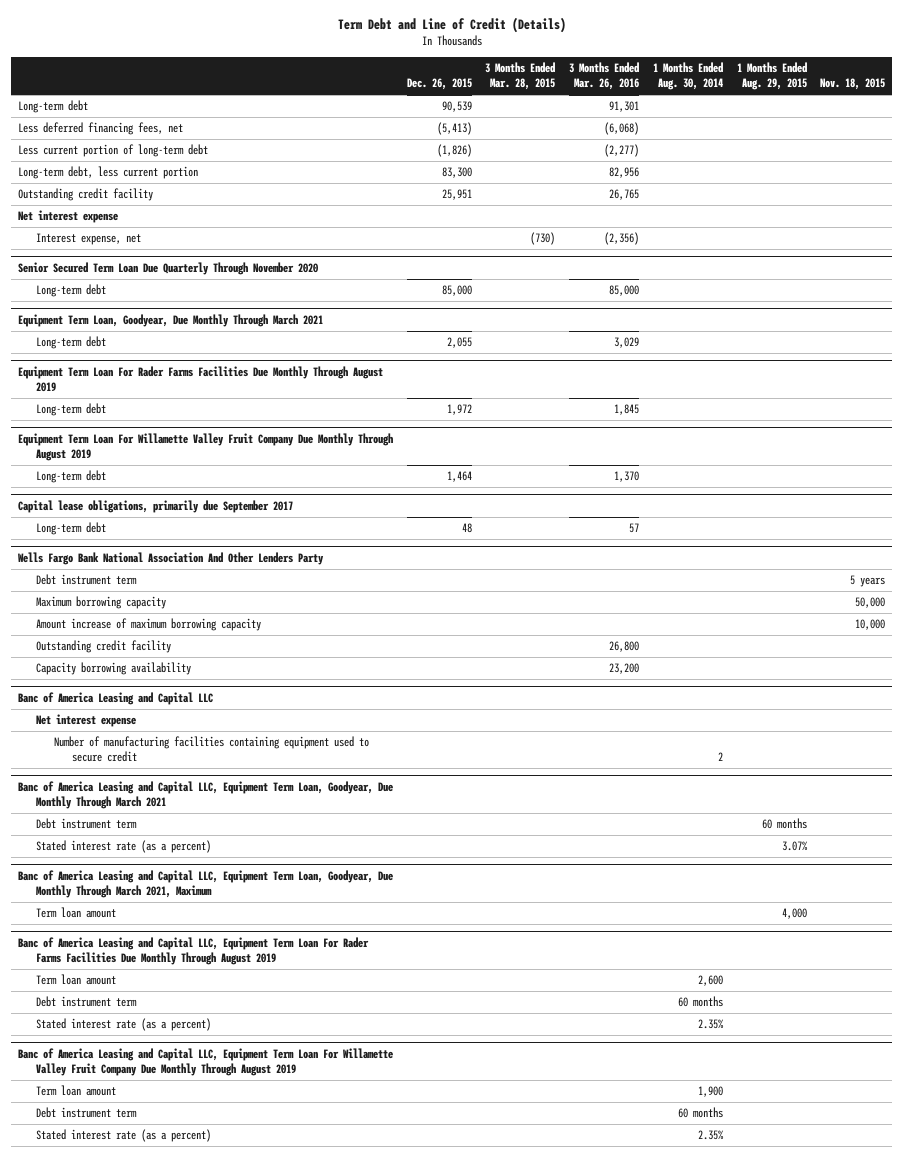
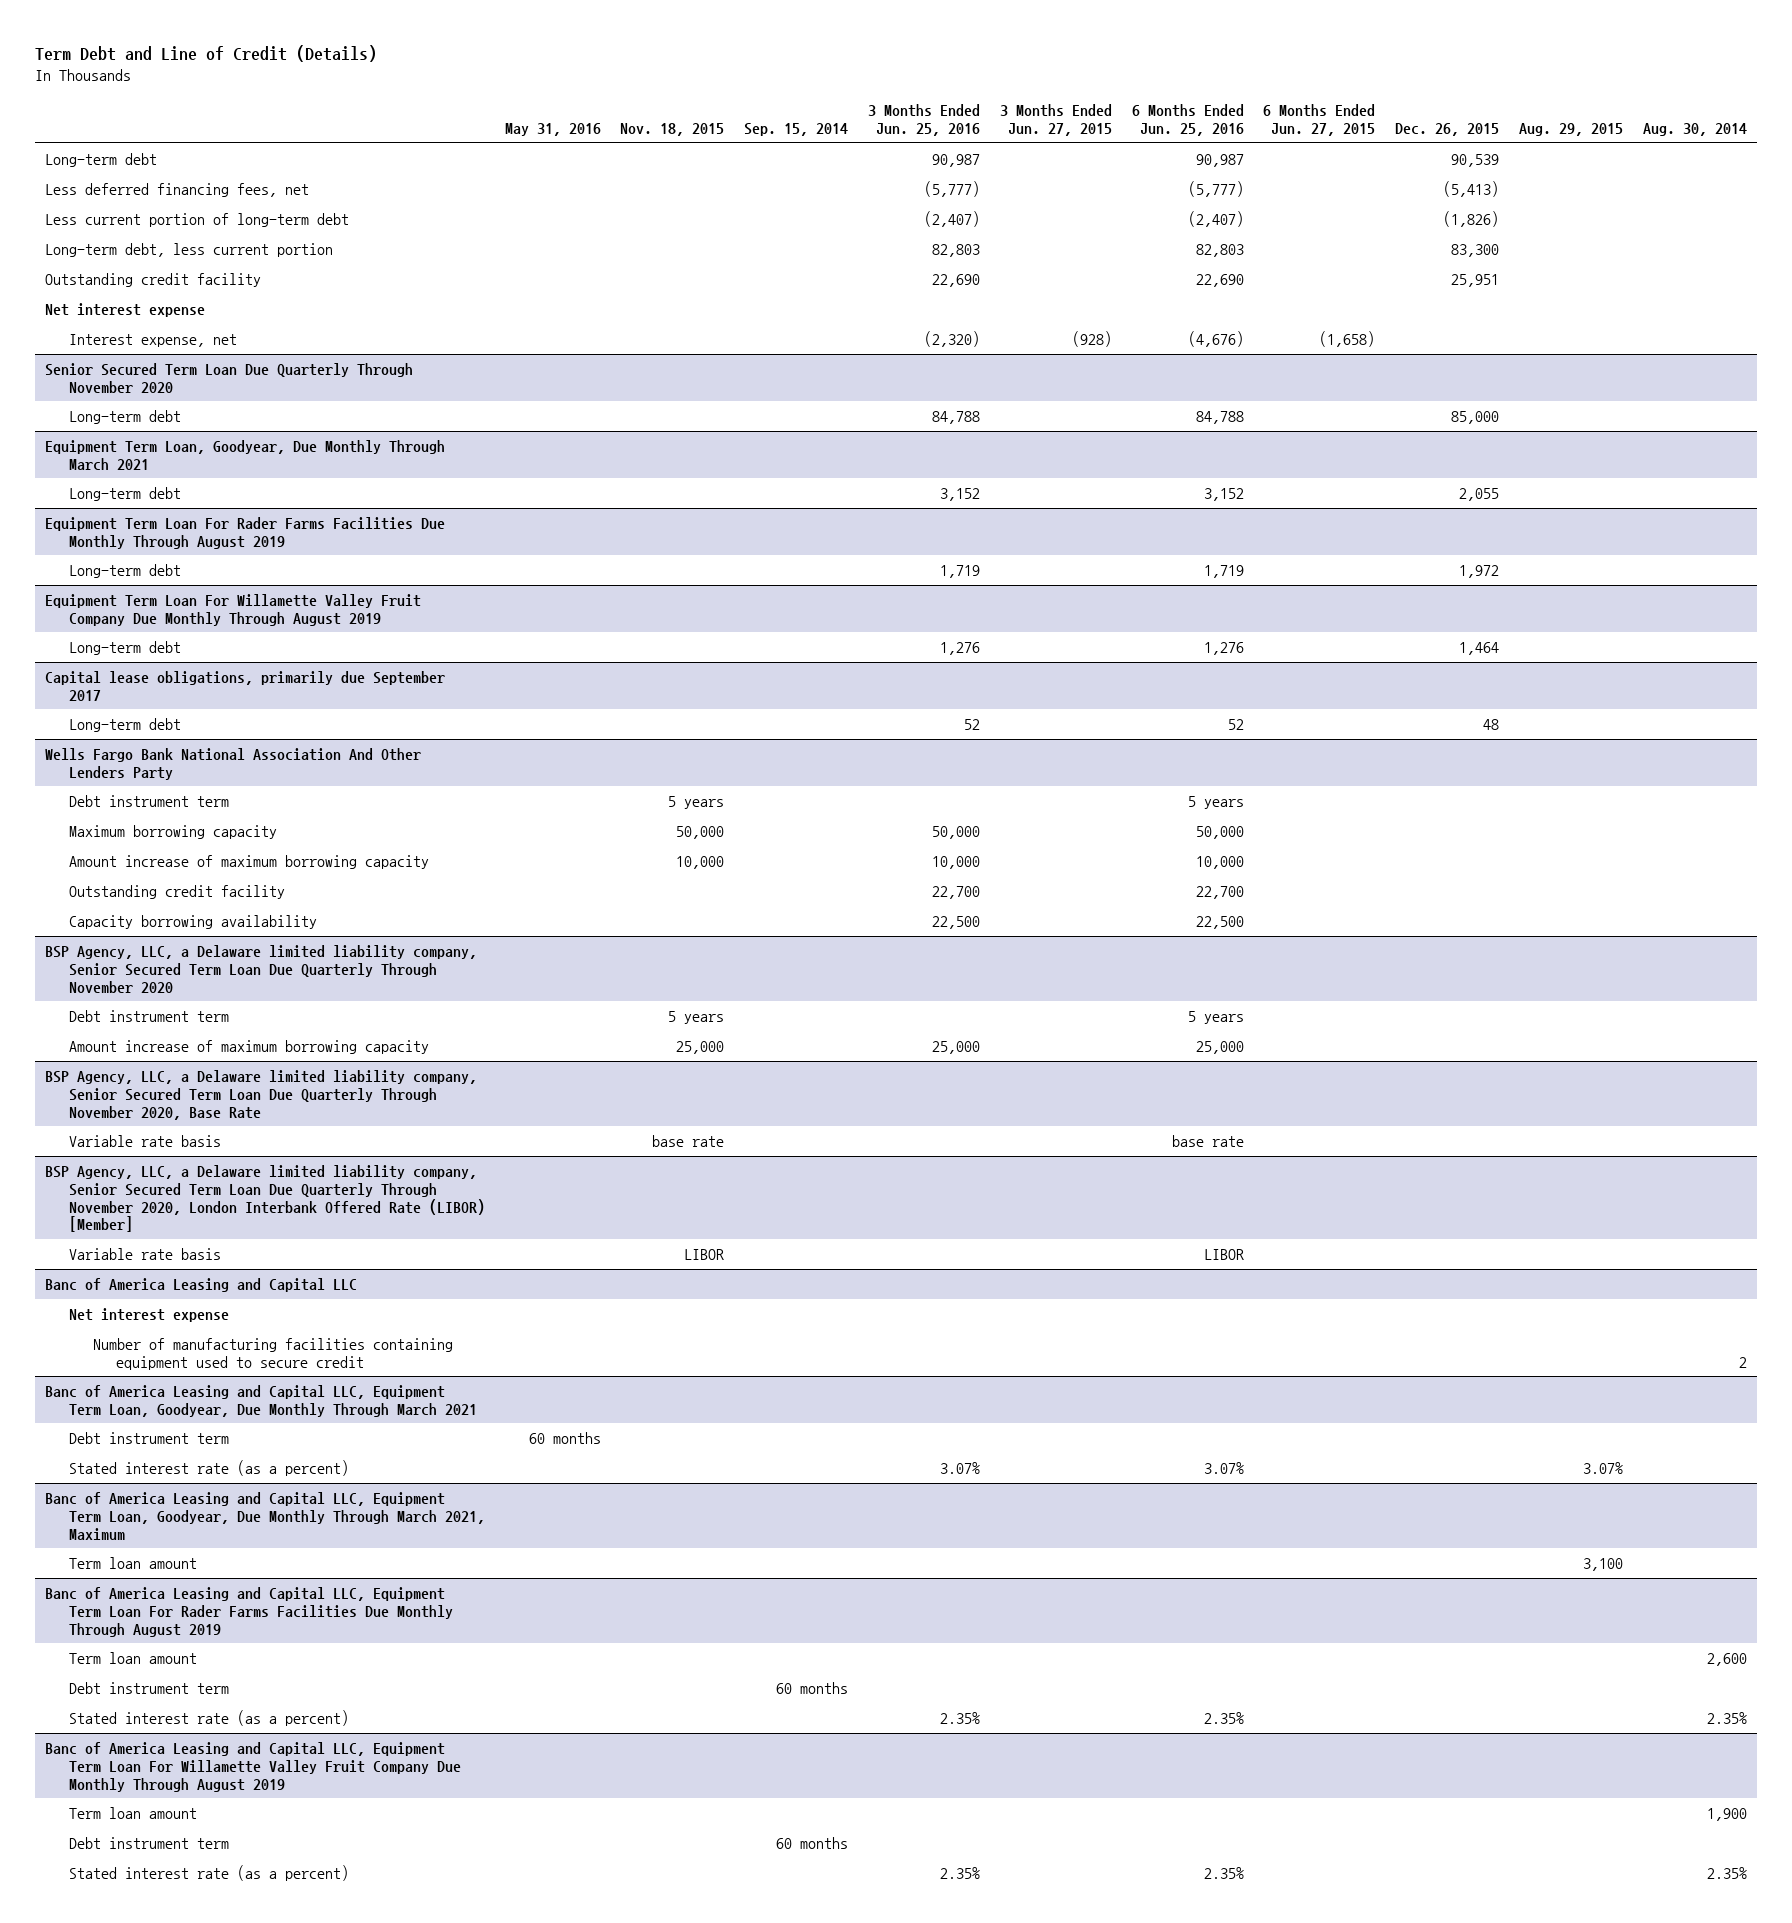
[485,62,556,91] 3 Months Ended Mar. 28, 2015 -> none
[569,62,640,91] 3 Months Ended Mar. 26, 2016 -> none
[652,62,723,91] 1 Months Ended Aug. 30, 2014 -> none
[736,62,807,91] 1 Months Ended Aug. 29, 2015 -> none
none -> [504,122,601,136] May 31, 2016
none -> [744,122,849,136] Sep. 15, 2014
none -> [867,103,980,136] 3 Months Ended Jun. 25, 2016
none -> [999,103,1112,136] 3 Months Ended Jun. 27, 2015
none -> [1131,103,1244,136] 6 Months Ended Jun. 25, 2016
none -> [1263,103,1376,136] 6 Months Ended Jun. 27, 2015
none -> [1518,122,1623,136] Aug. 29, 2015
none -> [1642,122,1747,136] Aug. 30, 2014
none -> [44,944,477,993] BSP Agency, LLC, a Delaware limited liability company, Senior Secured Term Loan Due Quarterly Through November 2020
none -> [68,1009,229,1022] Debt instrument term
none -> [68,1039,429,1054] Amount increase of maximum borrowing capacity
none -> [44,1069,477,1120] BSP Agency, LLC, a Delaware limited liability company, Senior Secured Term Loan Due Quarterly Through November 2020, Base Rate
none -> [68,1134,221,1147] Variable rate basis
none -> [44,1164,485,1233] BSP Agency, LLC, a Delaware limited liability company, Senior Secured Term Loan Due Quarterly Through November 2020, London Interbank Offered Rate (LIBOR) [Member]
none -> [68,1247,221,1260] Variable rate basis

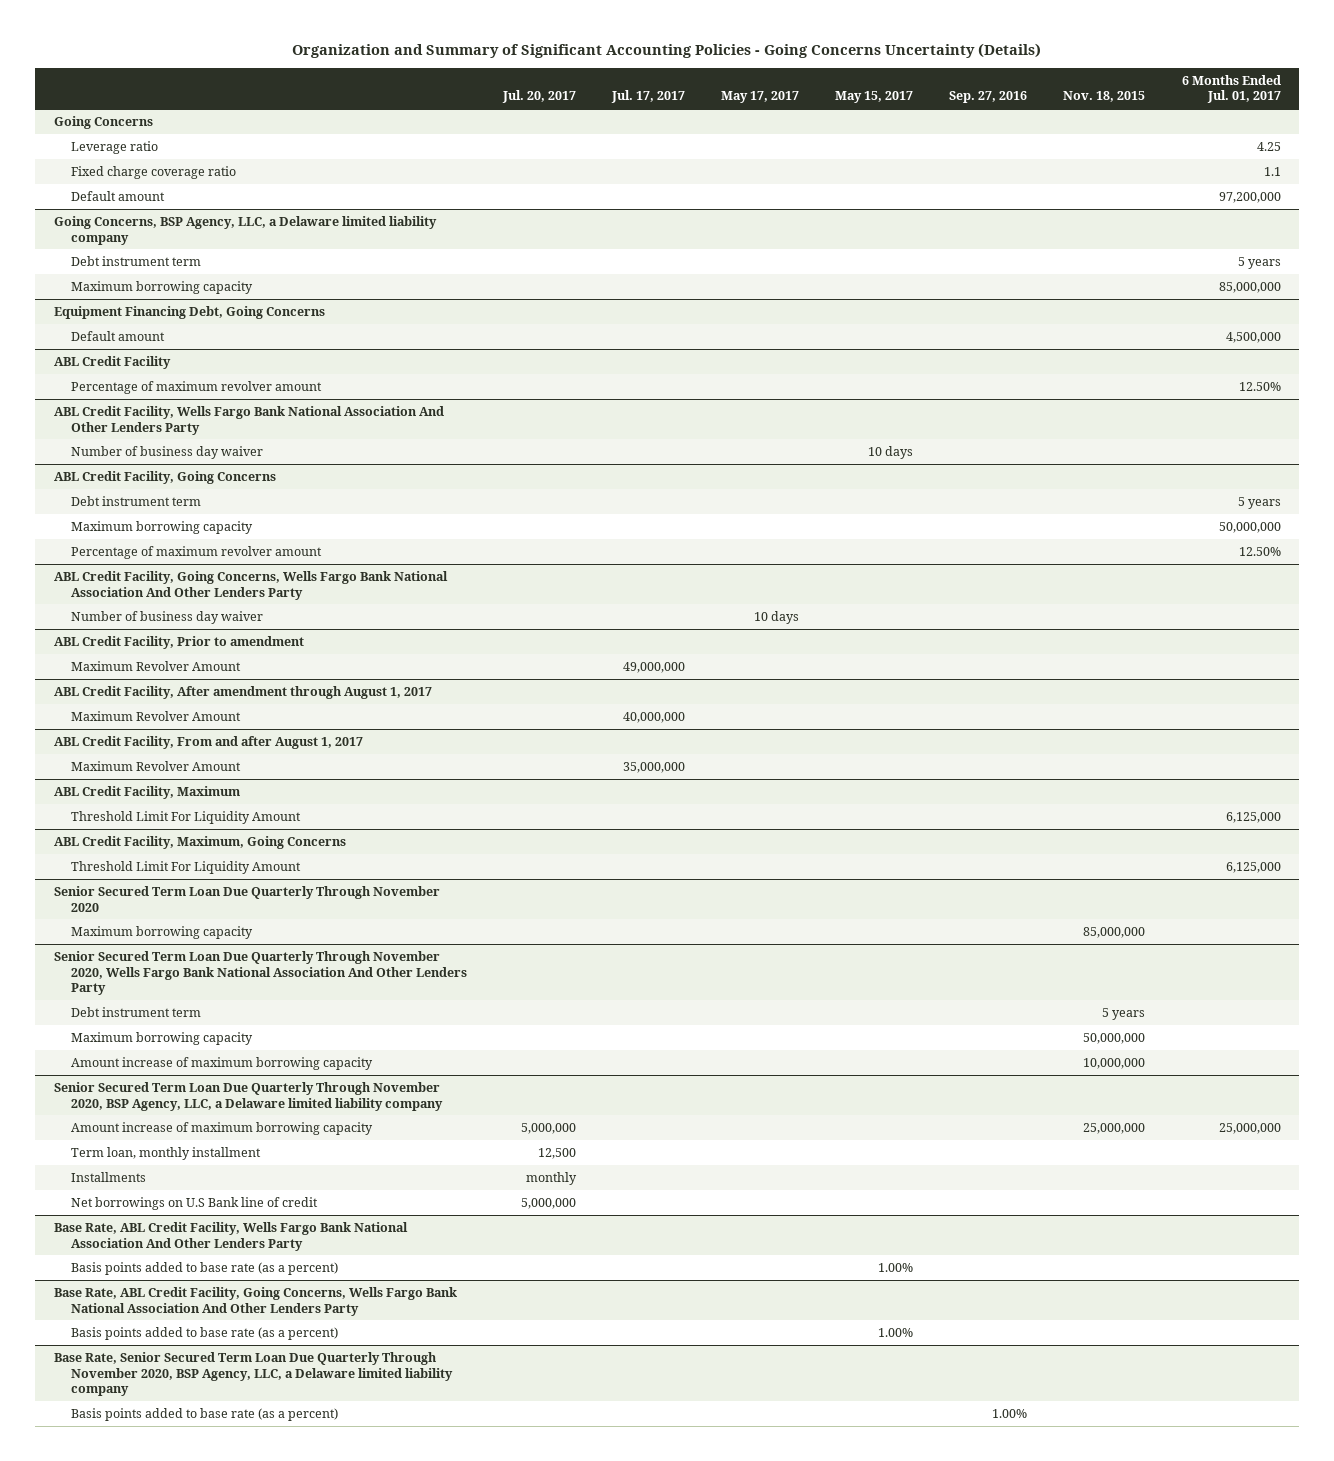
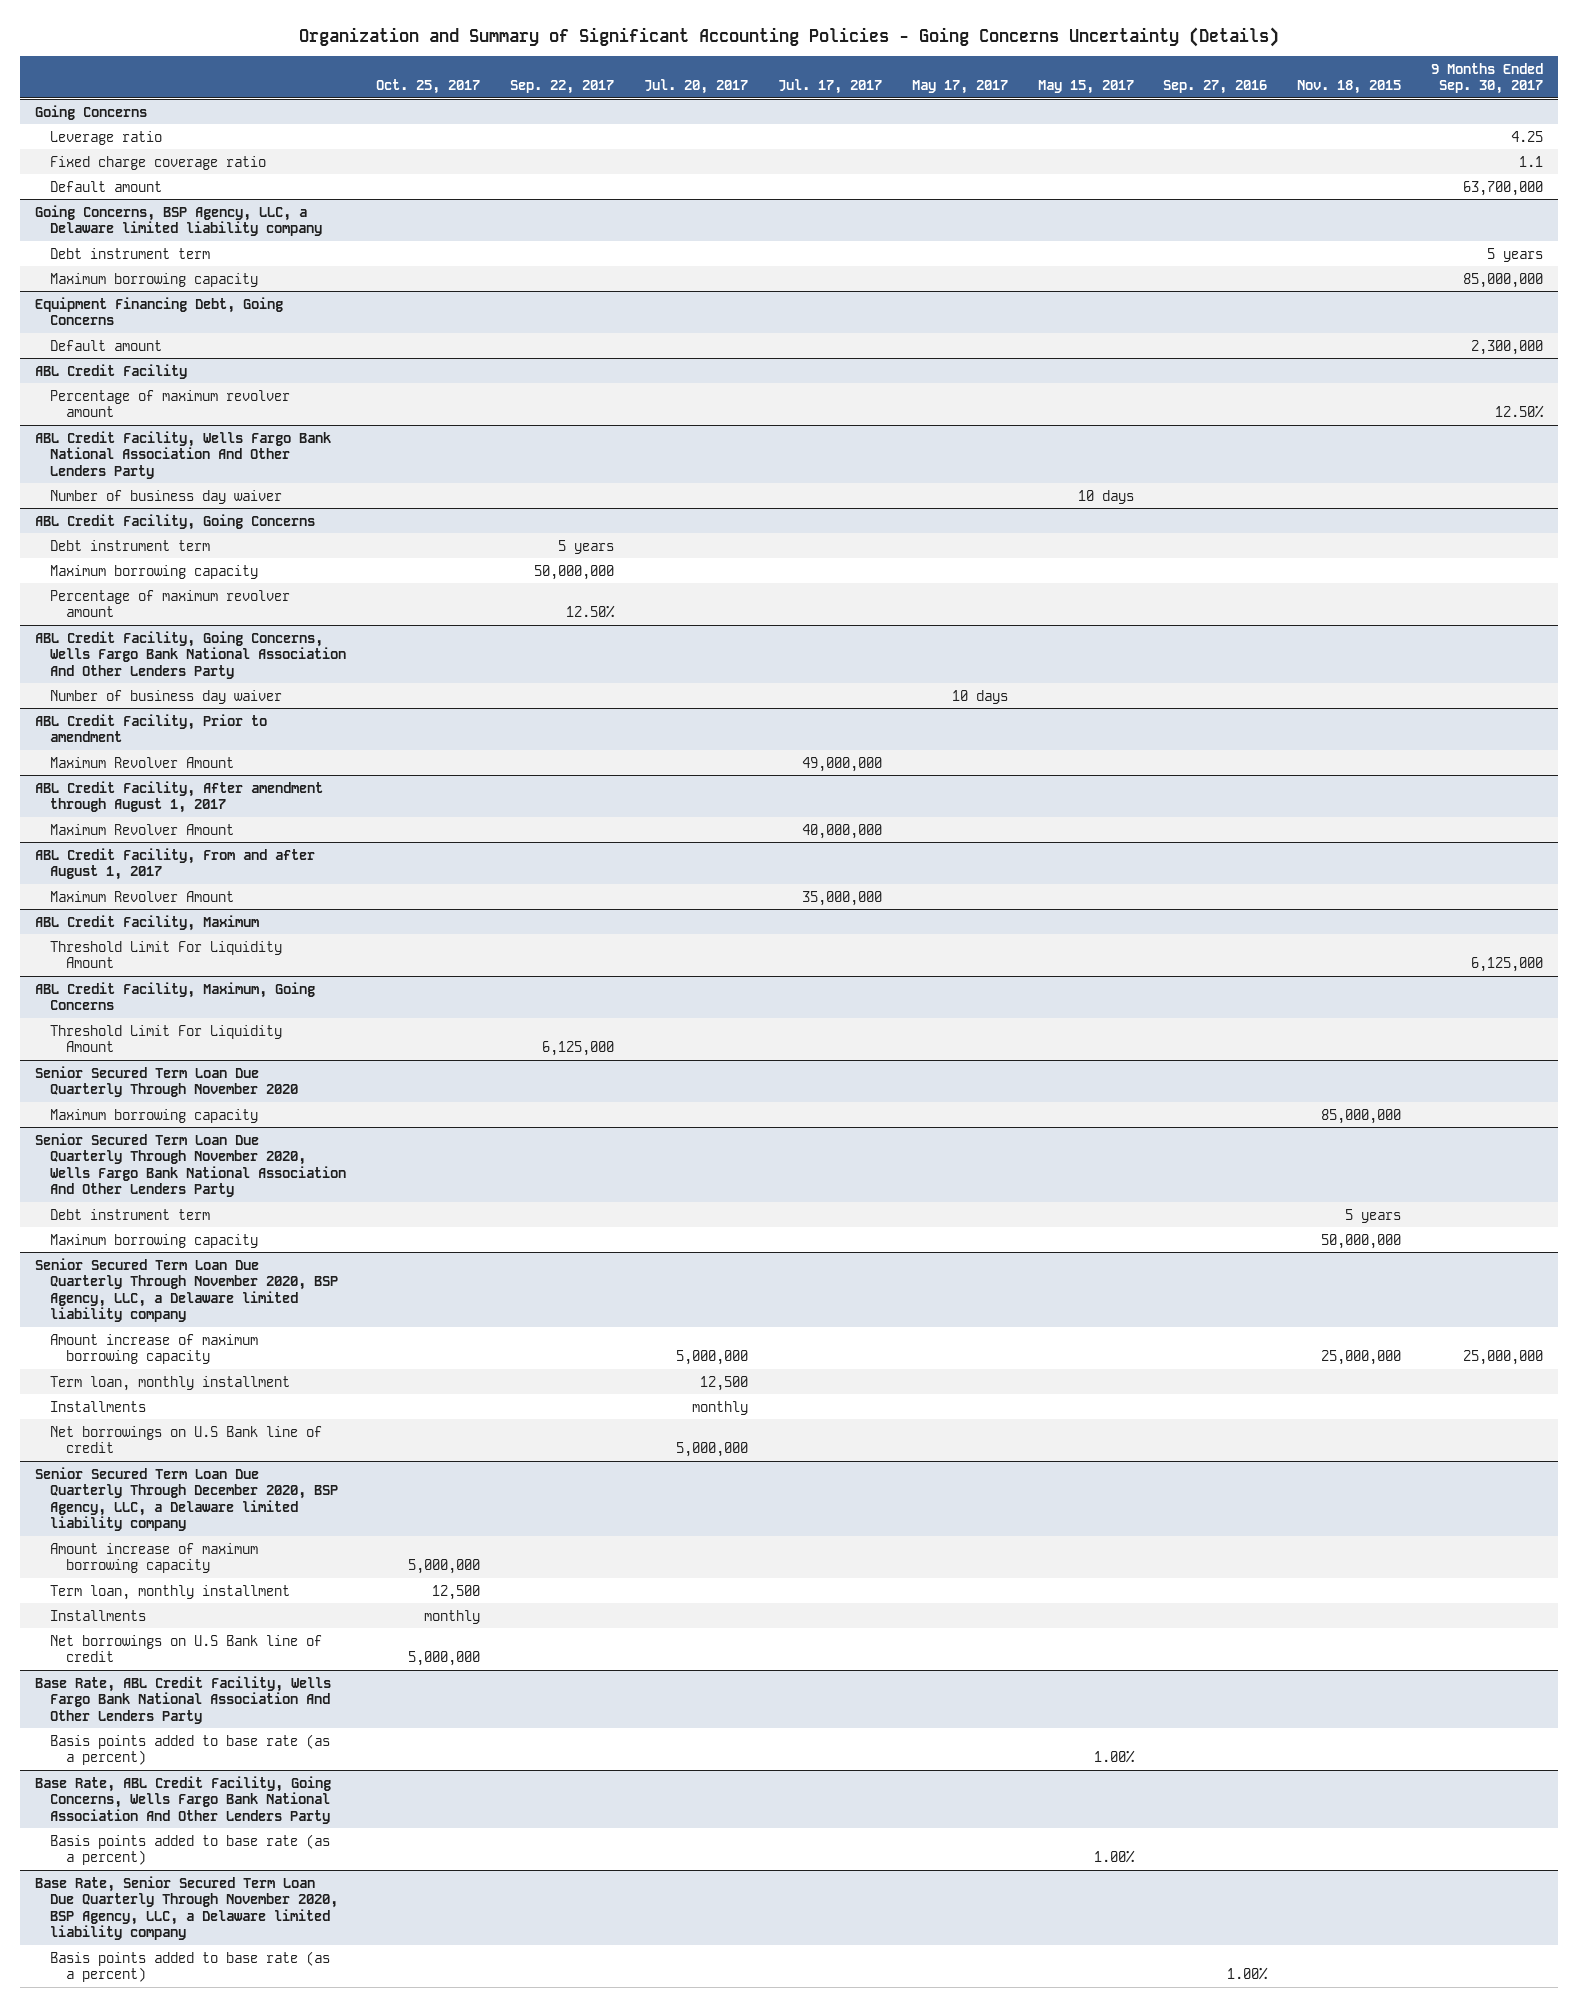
[1181,74,1281,104] 6 Months Ended Jul. 01, 2017 -> none
none -> [376,79,481,95] Oct. 25, 2017
none -> [510,80,615,95] Sep. 22, 2017
none -> [1431,62,1544,95] 9 Months Ended Sep. 30, 2017
[70,1056,373,1070] Amount increase of maximum borrowing capacity -> none
none -> [34,1466,339,1532] Senior Secured Term Loan Due Quarterly Through December 2020, BSP Agency, LLC, a Delaware limited liability company
none -> [50,1542,259,1574] Amount increase of maximum borrowing capacity
none -> [50,1584,291,1600] Term loan, monthly installment
none -> [50,1609,147,1621] Installments
none -> [50,1634,323,1663] Net borrowings on U.S Bank line of credit

